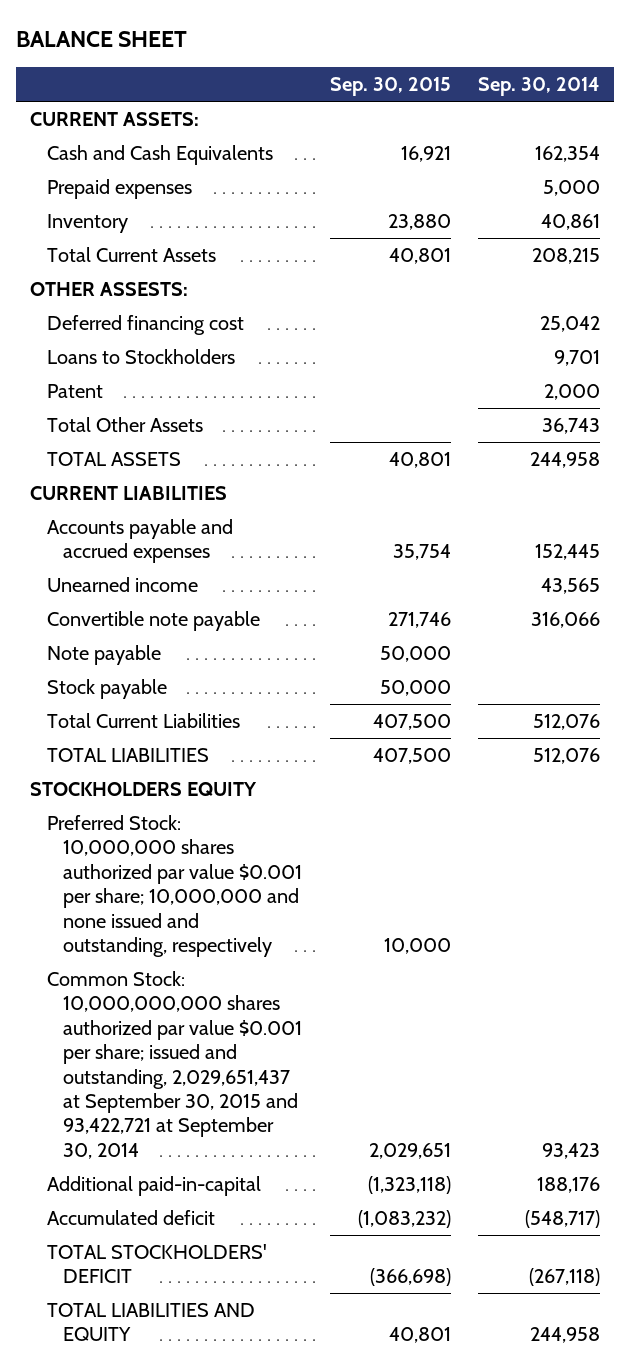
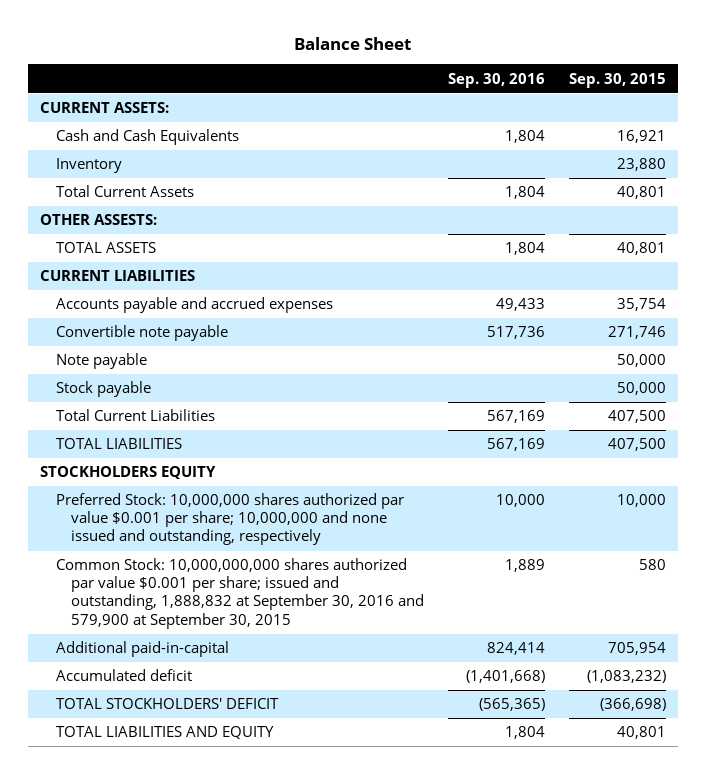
[16,31,188,48] BALANCE SHEET -> [293,37,411,51] Balance Sheet
[478,77,601,97] Sep. 30, 2014 -> none
none -> [448,72,546,88] Sep. 30, 2016
[46,178,192,199] Prepaid expenses -> none
[46,314,244,335] Deferred financing cost -> none
[46,348,235,364] Loans to Stockholders -> none
[46,383,103,398] Patent -> none
[46,416,203,432] Total Other Assets -> none
[46,576,198,592] Unearned income -> none
[46,970,303,1159] Common Stock: 10,000,000,000 shares authorized par value $0.001 per share; issued and outstanding, 2,029,651,437 at September 30, 2015 and 93,422,721 at September 30, 2014 -> [55,558,425,629] Common Stock: 10,000,000,000 shares authorized par value $0.001 per share; issued and outstanding, 1,888,832 at September 30, 2016 and 579,900 at September 30, 2015
[368,1142,451,1159] 2,029,651 -> [638,559,666,571] 580
[367,1175,451,1194] (1,323,118) -> [607,642,666,656] 705,954

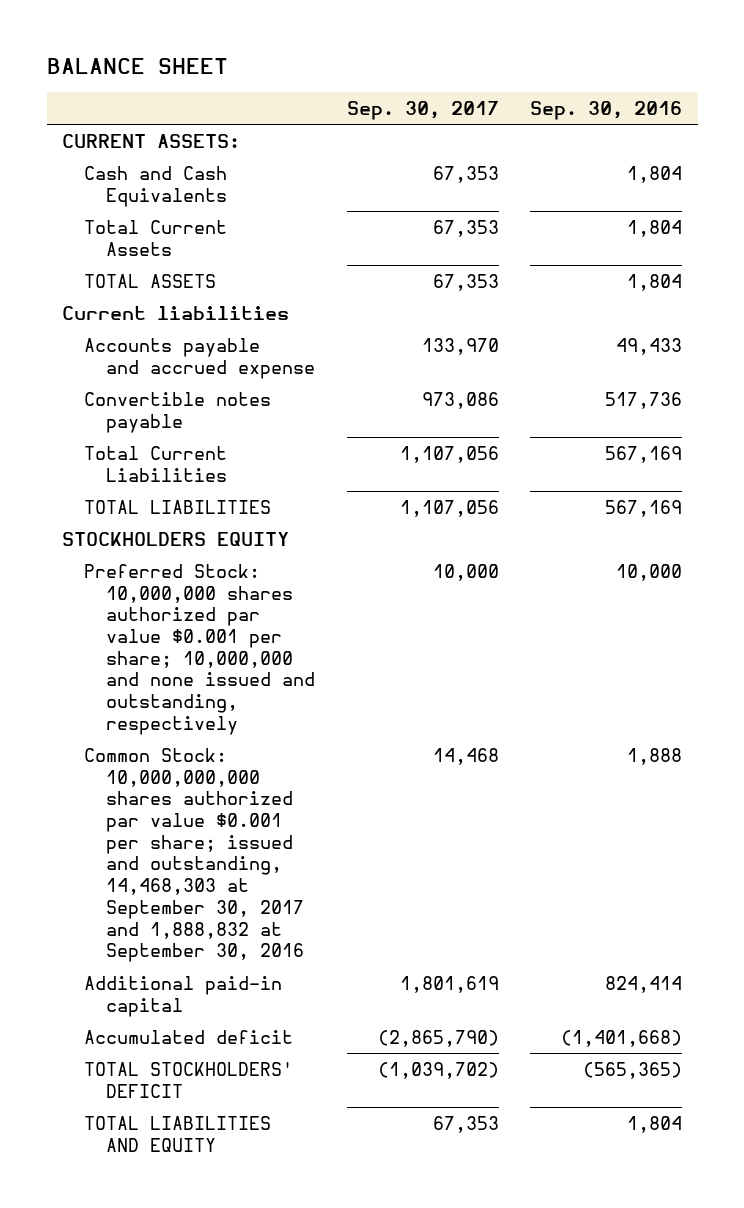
[293,37,411,51] Balance Sheet -> [46,58,228,75] BALANCE SHEET
[568,72,666,88] Sep. 30, 2015 -> none
none -> [346,100,499,120] Sep. 30, 2017
[55,158,122,174] Inventory -> none
[39,214,157,226] OTHER ASSESTS: -> none
[55,353,147,370] Note payable -> none
[55,381,151,398] Stock payable -> none
[39,270,195,282] CURRENT LIABILITIES -> [62,305,290,320] Current liabilities
[55,297,333,314] Accounts payable and accrued expenses -> [84,337,316,379] Accounts payable and accrued expense
[55,325,228,342] Convertible note payable -> [84,391,272,433] Convertible notes payable
[55,558,425,629] Common Stock: 10,000,000,000 shares authorized par value $0.001 per share; issued and outstanding, 1,888,832 at September 30, 2016 and 579,900 at September 30, 2015 -> [84,747,305,963] Common Stock: 10,000,000,000 shares authorized par value $0.001 per share; issued and outstanding, 14,468,303 at September 30, 2017 and 1,888,832 at September 30, 2016
[505,559,546,573] 1,889 -> [627,747,683,765] 1,888
[55,641,229,658] Additional paid-in-capital -> [84,975,283,1017] Additional paid-in capital

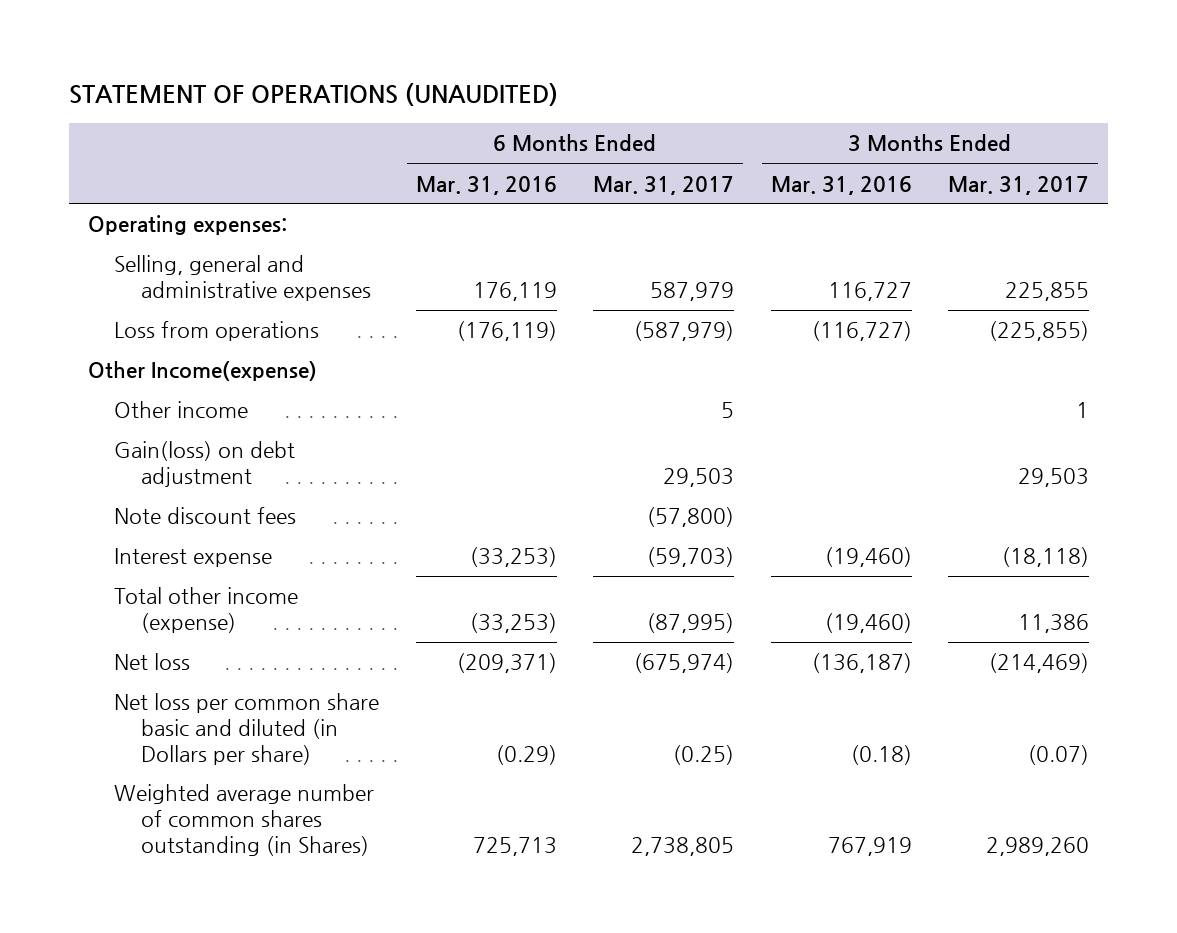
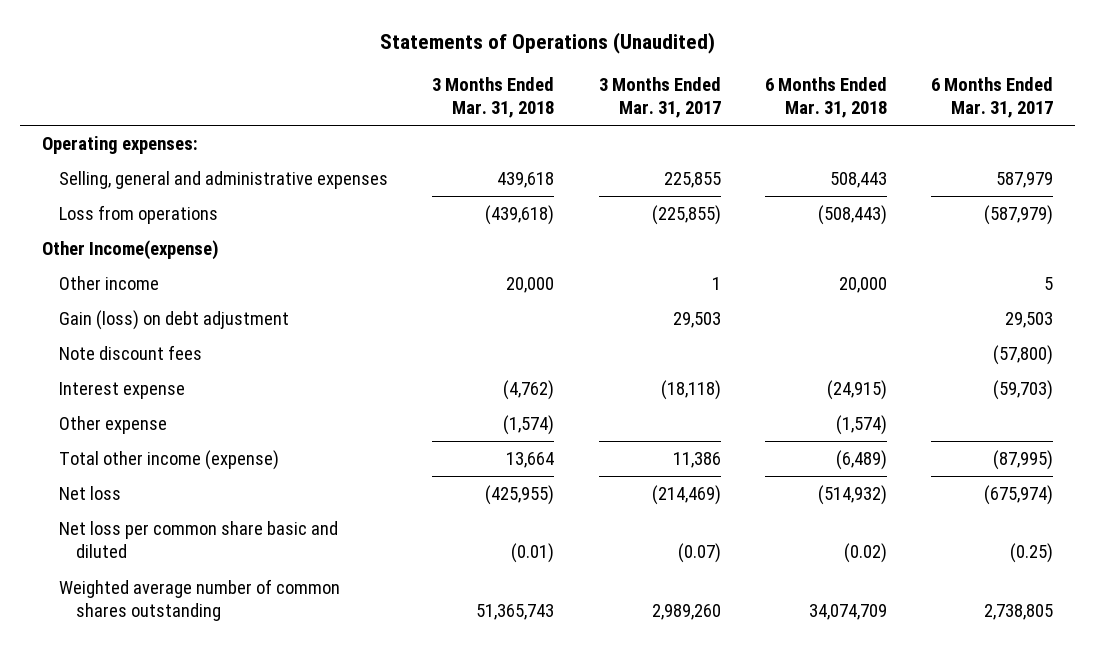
[69,82,559,106] STATEMENT OF OPERATIONS (UNAUDITED) -> [379,31,715,54] Statements of Operations (Unaudited)
[415,175,557,195] Mar. 31, 2016 -> none
[770,175,912,195] Mar. 31, 2016 -> none
none -> [432,77,555,119] 3 Months Ended Mar. 31, 2018
none -> [764,77,887,119] 6 Months Ended Mar. 31, 2018
[114,441,296,488] Gain(loss) on debt adjustment -> [59,310,290,331] Gain (loss) on debt adjustment
none -> [59,416,168,435] Other expense
[114,693,380,765] Net loss per common share basic and diluted (in Dollars per share) -> [59,521,339,559] Net loss per common share basic and diluted
[114,784,375,856] Weighted average number of common shares outstanding (in Shares) -> [59,579,341,622] Weighted average number of common shares outstanding

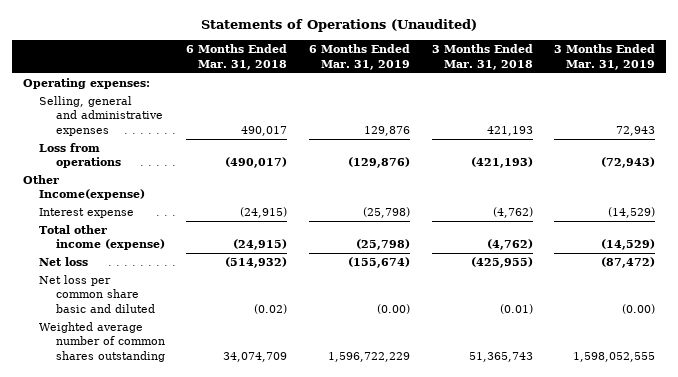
[598,77,721,119] 3 Months Ended Mar. 31, 2017 -> none
[930,77,1053,119] 6 Months Ended Mar. 31, 2017 -> none
none -> [309,44,411,70] 6 Months Ended Mar. 31, 2019
none -> [554,44,656,70] 3 Months Ended Mar. 31, 2019
[497,172,555,189] 439,618 -> [486,125,533,136] 421,193
[829,172,887,189] 508,443 -> [241,125,288,136] 490,017
[485,205,555,226] (439,618) -> [470,157,533,169] (421,193)
[817,205,887,226] (508,443) -> [225,157,288,169] (490,017)
[59,276,160,291] Other income -> none
[59,310,290,331] Gain (loss) on debt adjustment -> none
[59,345,203,361] Note discount fees -> none
[59,416,168,435] Other expense -> none
[506,452,555,469] 13,664 -> [486,239,533,251] (4,762)
[835,450,887,471] (6,489) -> [233,239,288,251] (24,915)

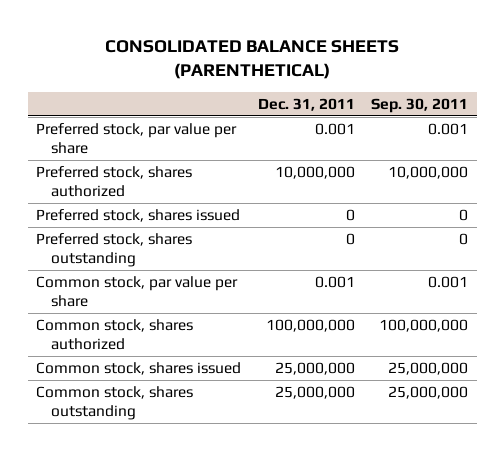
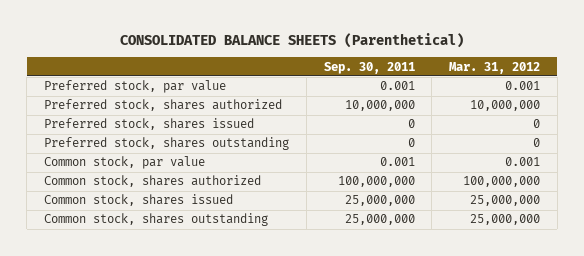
[105,39,400,80] CONSOLIDATED BALANCE SHEETS (PARENTHETICAL) -> [120,33,465,49] CONSOLIDATED BALANCE SHEETS (Parenthetical)
[257,98,355,112] Dec. 31, 2011 -> none
none -> [449,61,541,74] Mar. 31, 2012
[35,123,237,155] Preferred stock, par value per share -> [43,80,226,94] Preferred stock, par value
[35,276,238,308] Common stock, par value per share -> [43,156,205,170] Common stock, par value

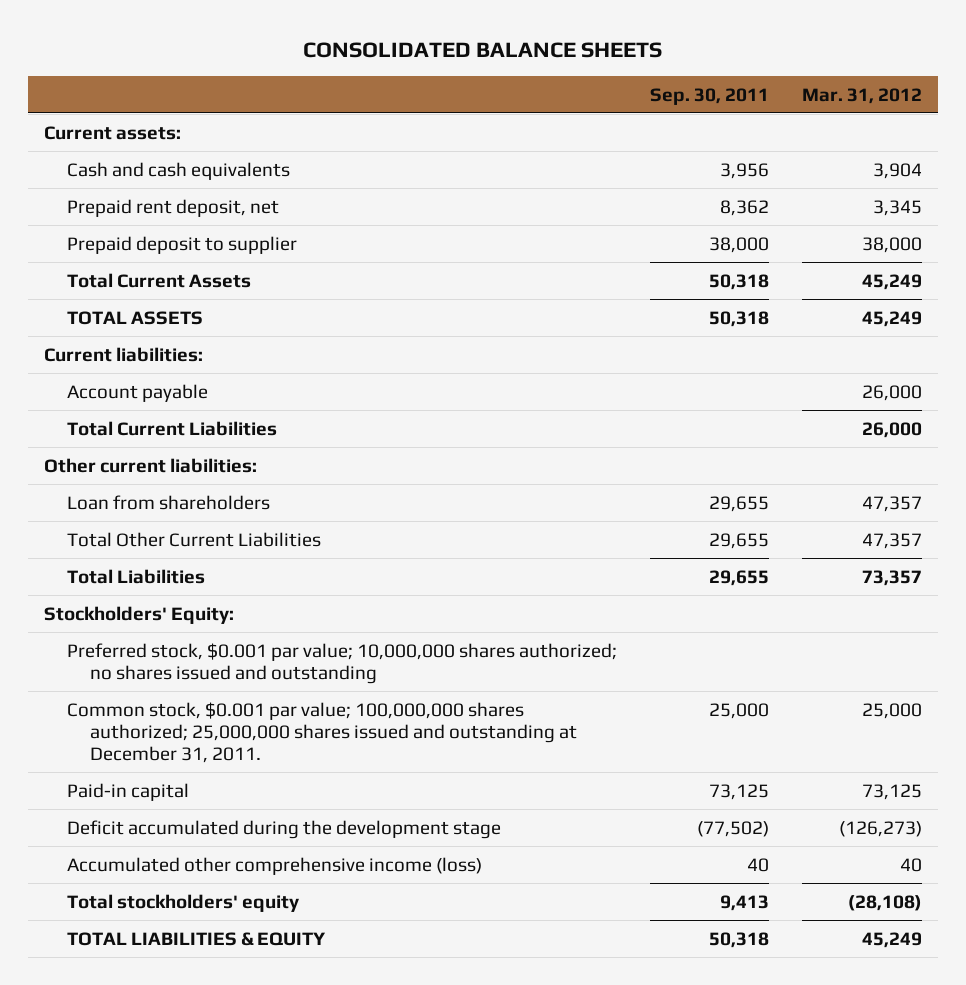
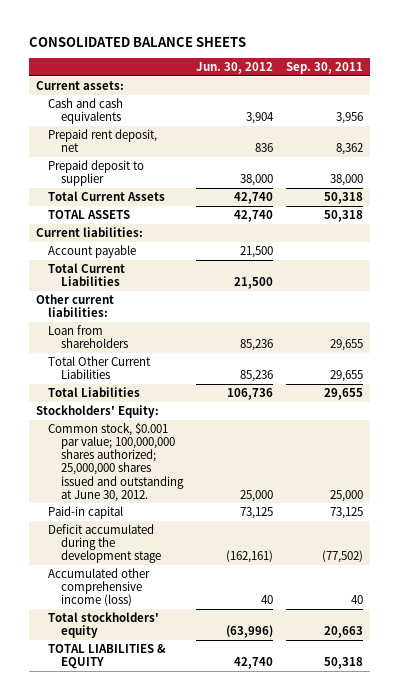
[801,87,922,104] Mar. 31, 2012 -> none
none -> [196,62,274,75] Jun. 30, 2012
[66,642,617,684] Preferred stock, $0.001 par value; 10,000,000 shares authorized; no shares issued and outstanding -> none
[66,701,577,764] Common stock, $0.001 par value; 100,000,000 shares authorized; 25,000,000 shares issued and outstanding at December 31, 2011. -> [48,423,184,502] Common stock, $0.001 par value; 100,000,000 shares authorized; 25,000,000 shares issued and outstanding at June 30, 2012.
[719,894,769,911] 9,413 -> [324,626,364,639] 20,663

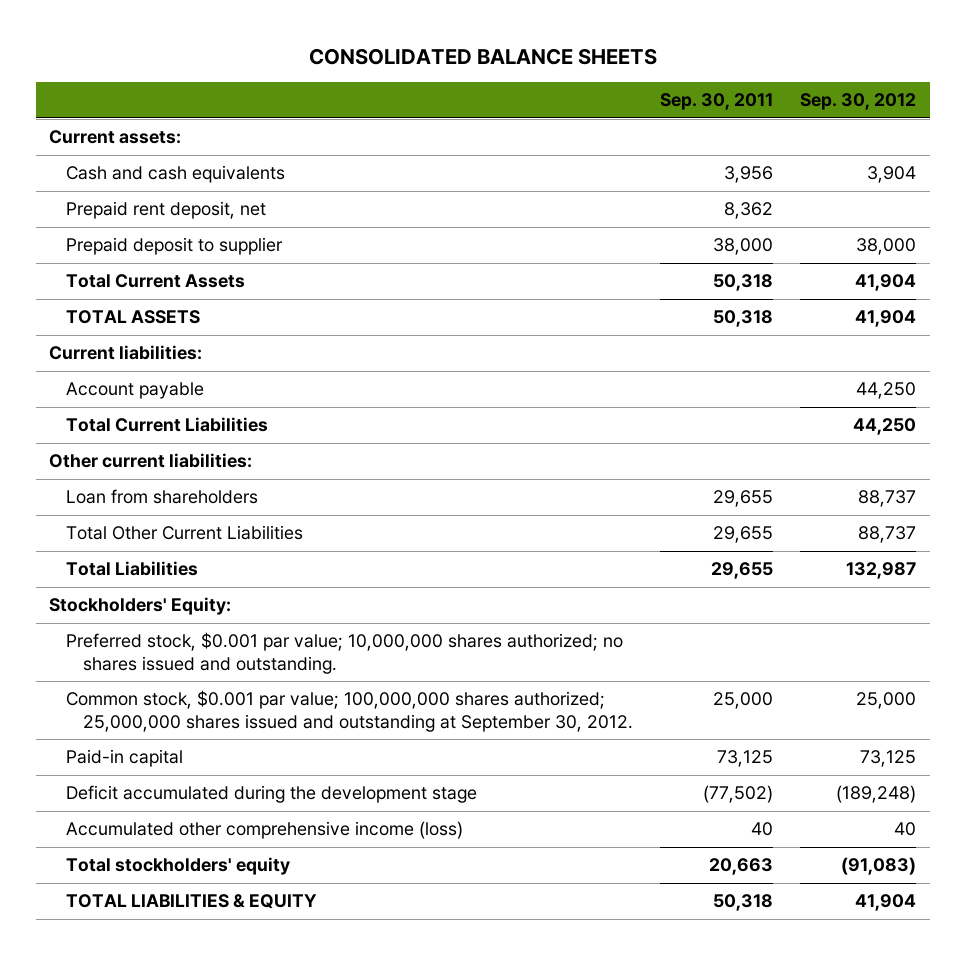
[196,62,274,75] Jun. 30, 2012 -> none
none -> [800,93,917,111] Sep. 30, 2012
none -> [65,632,623,674] Preferred stock, $0.001 par value; 10,000,000 shares authorized; no shares issued and outstanding.
[48,423,184,502] Common stock, $0.001 par value; 100,000,000 shares authorized; 25,000,000 shares issued and outstanding at June 30, 2012. -> [65,690,633,732] Common stock, $0.001 par value; 100,000,000 shares authorized; 25,000,000 shares issued and outstanding at September 30, 2012.

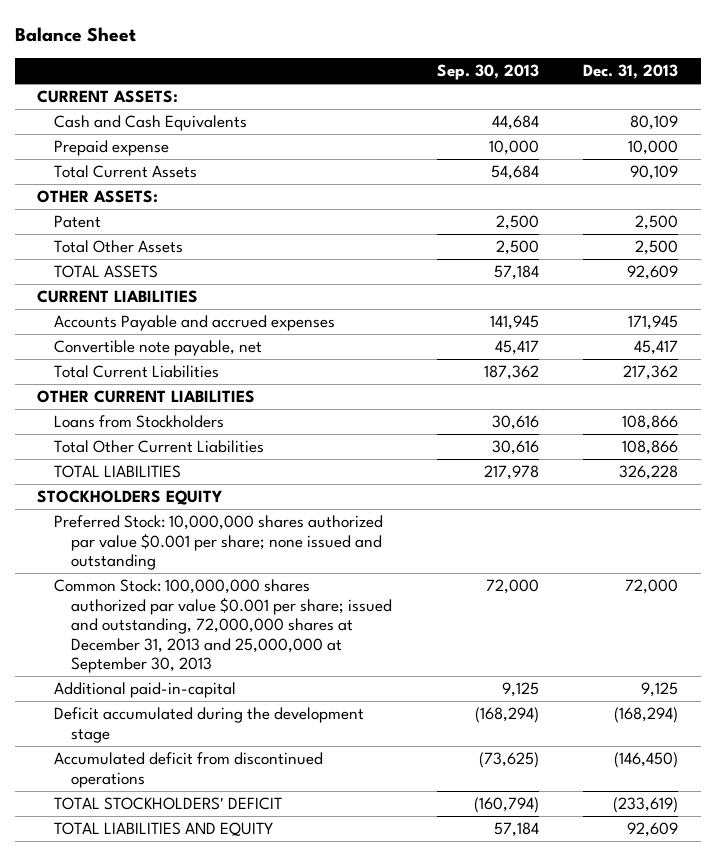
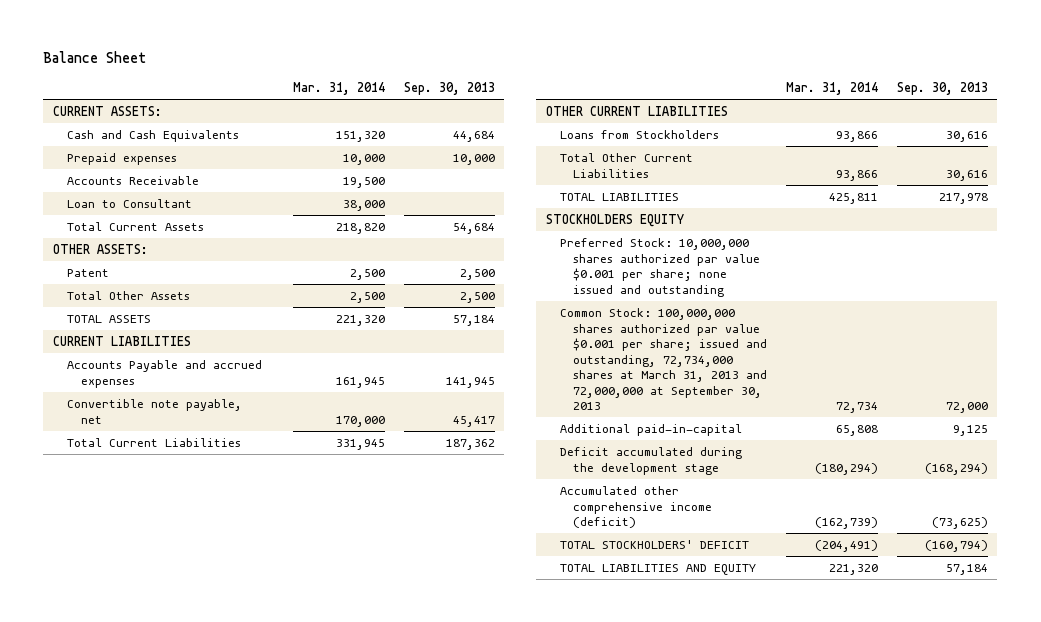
[583,64,679,80] Dec. 31, 2013 -> none
none -> [293,82,386,96] Mar. 31, 2014
[54,140,170,157] Prepaid expense -> [66,153,177,166] Prepaid expenses
none -> [66,176,199,186] Accounts Receivable
none -> [66,199,192,209] Loan to Consultant
[54,579,393,674] Common Stock: 100,000,000 shares authorized par value $0.001 per share; issued and outstanding, 72,000,000 shares at December 31, 2013 and 25,000,000 at September 30, 2013 -> [559,308,768,411] Common Stock: 100,000,000 shares authorized par value $0.001 per share; issued and outstanding, 72,734,000 shares at March 31, 2013 and 72,000,000 at September 30, 2013
[54,752,324,788] Accumulated deficit from discontinued operations -> [559,486,713,529] Accumulated other comprehensive income (deficit)

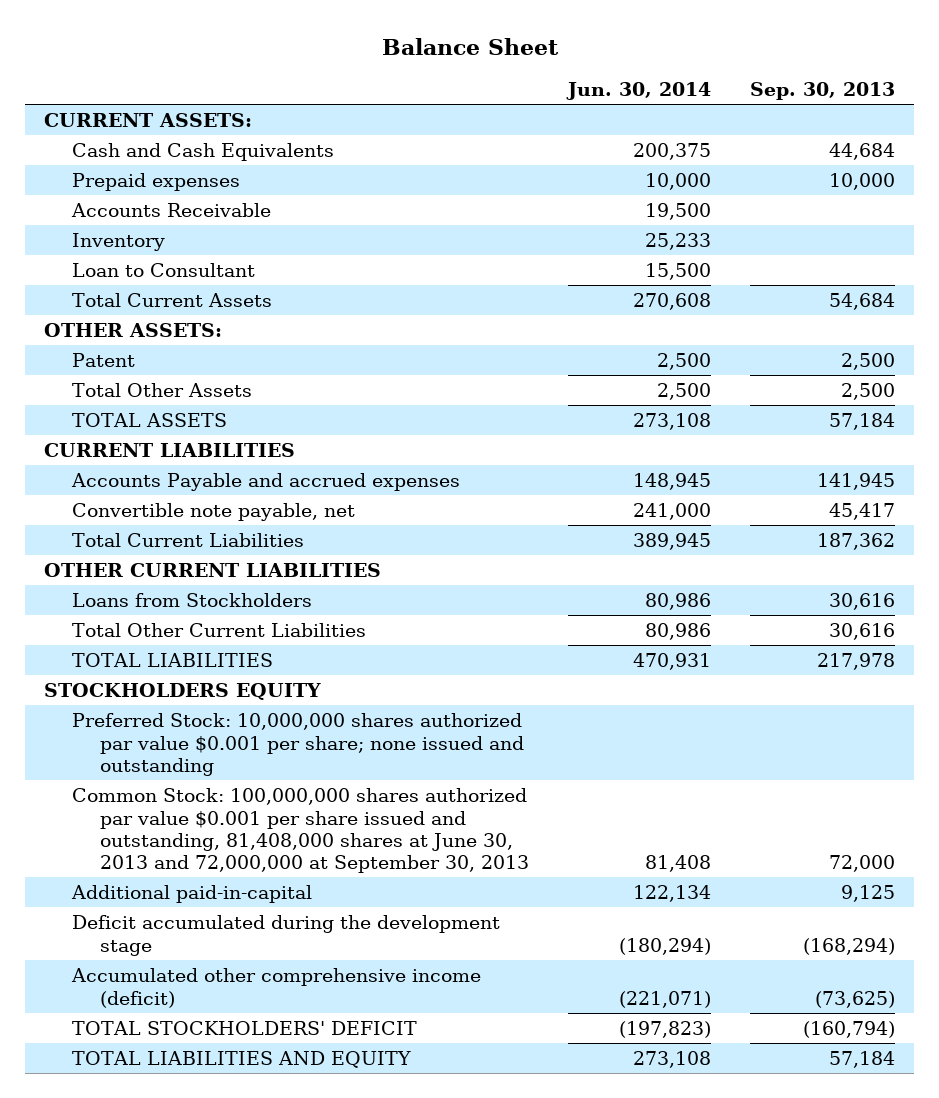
[293,82,386,96] Mar. 31, 2014 -> none
none -> [566,82,712,101] Jun. 30, 2014
none -> [72,233,166,252] Inventory
[559,308,768,411] Common Stock: 100,000,000 shares authorized par value $0.001 per share; issued and outstanding, 72,734,000 shares at March 31, 2013 and 72,000,000 at September 30, 2013 -> [72,788,530,874] Common Stock: 100,000,000 shares authorized par value $0.001 per share issued and outstanding, 81,408,000 shares at June 30, 2013 and 72,000,000 at September 30, 2013

